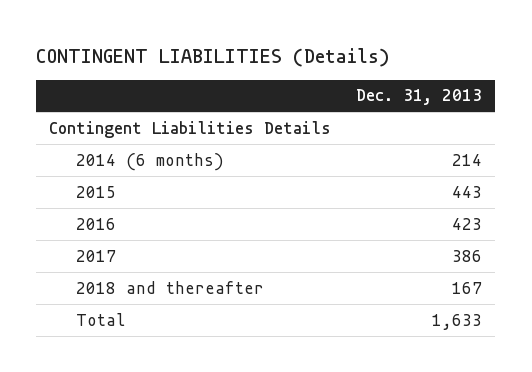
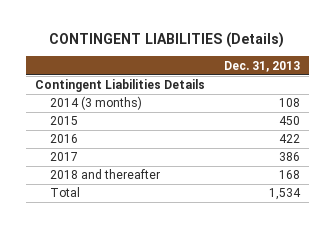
[75,152,224,171] 2014 (6 months) -> [49,96,142,111] 2014 (3 months)
[452,153,483,166] 214 -> [278,98,300,108] 108
[452,185,483,198] 443 -> [278,116,300,126] 450
[452,217,483,230] 423 -> [278,134,300,144] 422
[452,281,483,294] 167 -> [278,170,300,180] 168
[432,313,483,330] 1,633 -> [268,188,301,201] 1,534

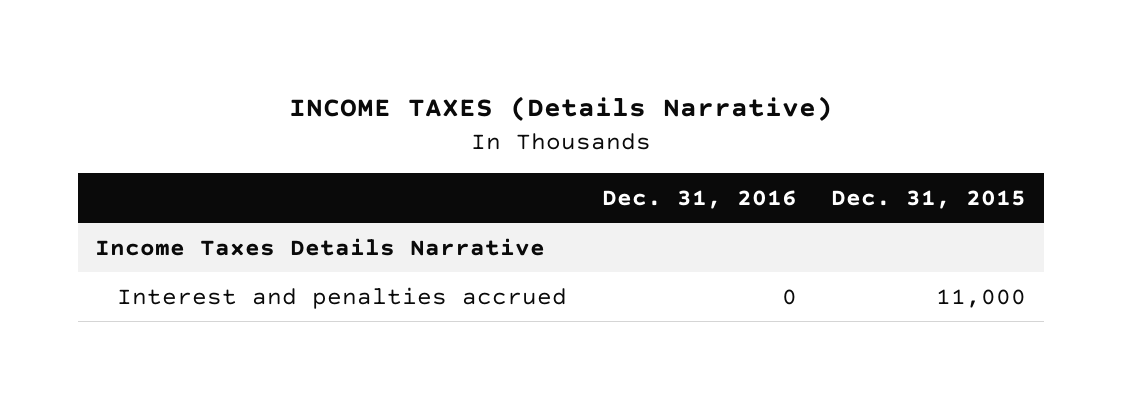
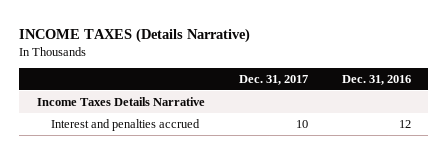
[831,189,1027,209] Dec. 31, 2015 -> none
none -> [238,75,308,86] Dec. 31, 2017
[781,288,797,305] 0 -> [399,119,412,128] 12

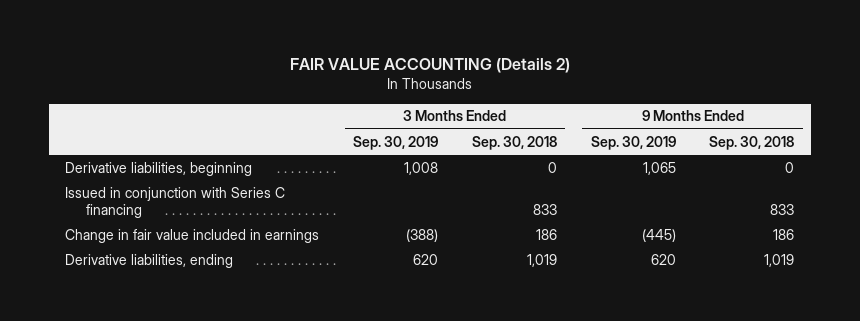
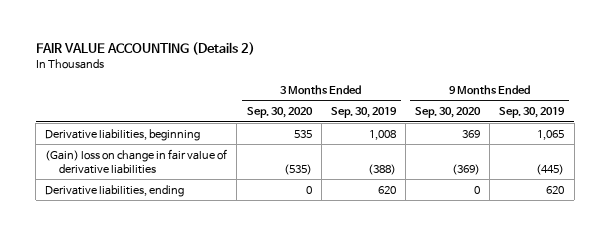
[471,135,557,150] Sep. 30, 2018 -> none
[709,135,795,150] Sep. 30, 2018 -> none
none -> [246,106,313,118] Sep. 30, 2020
none -> [415,106,482,118] Sep. 30, 2020
[65,186,286,218] Issued in conjunction with Series C financing -> none
[65,228,320,243] Change in fair value included in earnings -> [45,148,228,174] (Gain) loss on change in fair value of derivative liabilities

